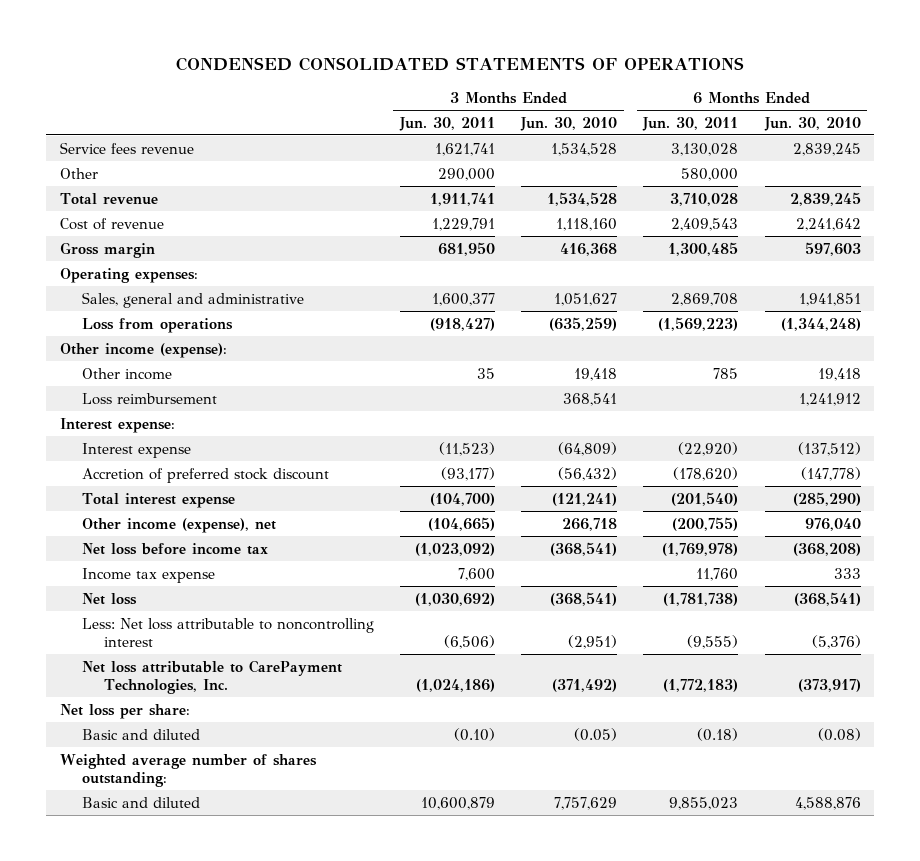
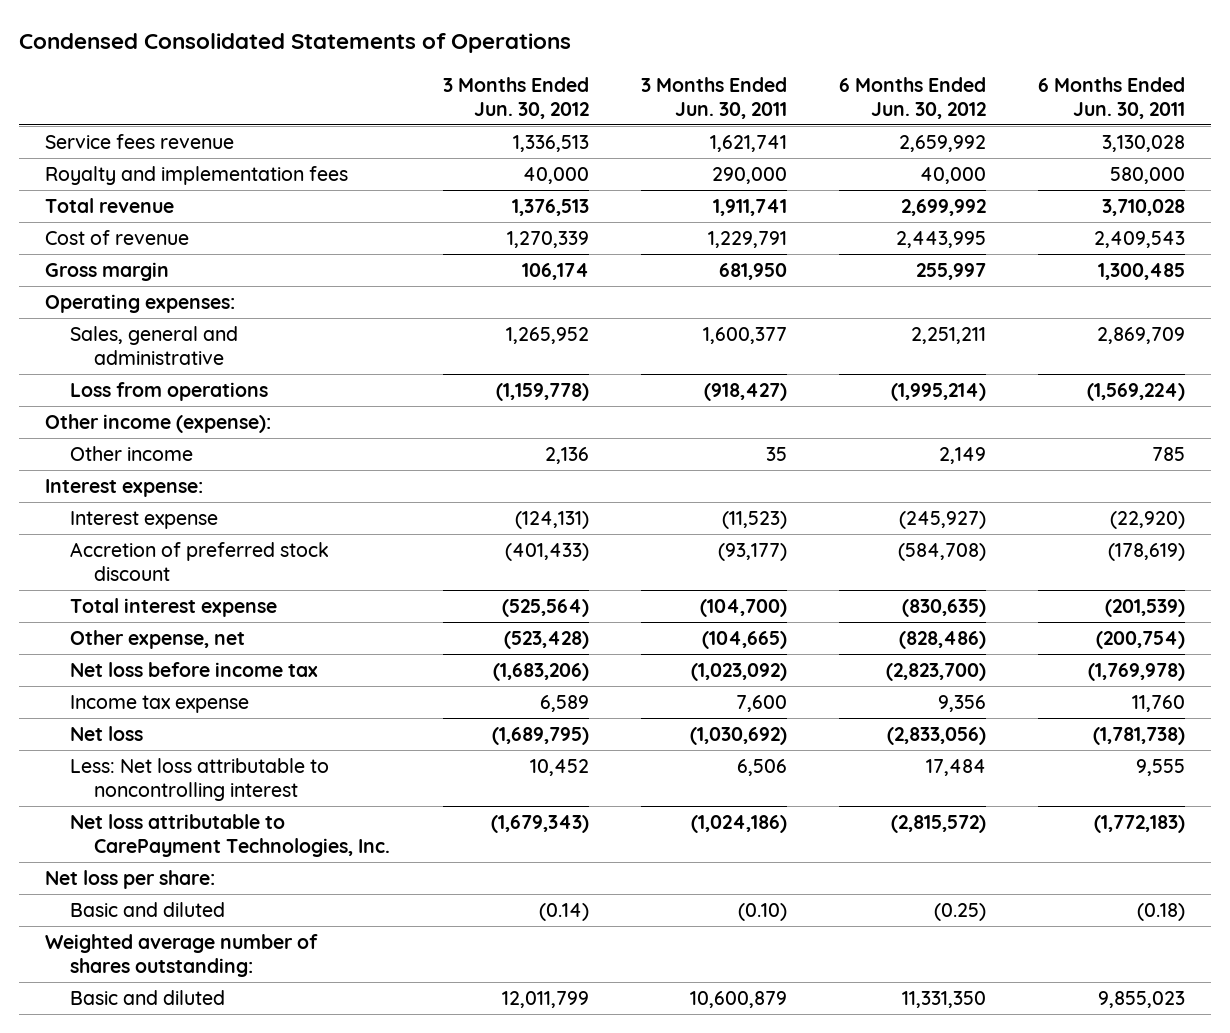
[176,57,745,72] CONDENSED CONSOLIDATED STATEMENTS OF OPERATIONS -> [18,33,571,54] Condensed Consolidated Statements of Operations
[520,116,618,131] Jun. 30, 2010 -> none
[763,116,861,131] Jun. 30, 2010 -> none
none -> [442,76,589,119] 3 Months Ended Jun. 30, 2012
none -> [839,76,987,119] 6 Months Ended Jun. 30, 2012
[59,167,98,179] Other -> [44,166,348,186] Royalty and implementation fees
[671,292,739,306] 2,869,708 -> [1097,327,1186,345] 2,869,709
[658,316,739,331] (1,569,223) -> [1087,383,1186,402] (1,569,224)
[81,392,217,405] Loss reimbursement -> none
[673,466,739,481] (178,620) -> [1108,543,1186,562] (178,619)
[671,491,739,506] (201,540) -> [1105,599,1186,618] (201,539)
[81,517,276,533] Other income (expense), net -> [69,630,245,650] Other expense, net
[672,516,739,531] (200,755) -> [1096,631,1186,650] (200,754)
[444,635,496,650] (6,506) -> [736,759,787,777] 6,506
[687,635,739,650] (9,555) -> [1136,759,1186,777] 9,555

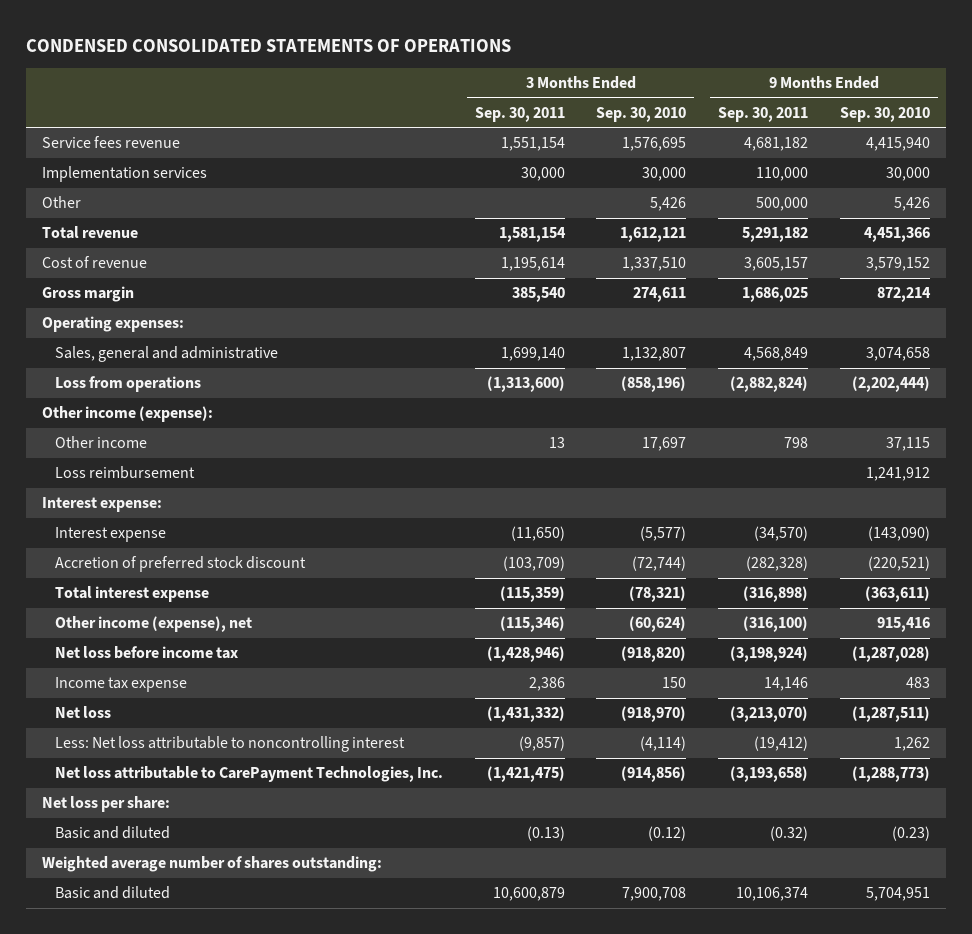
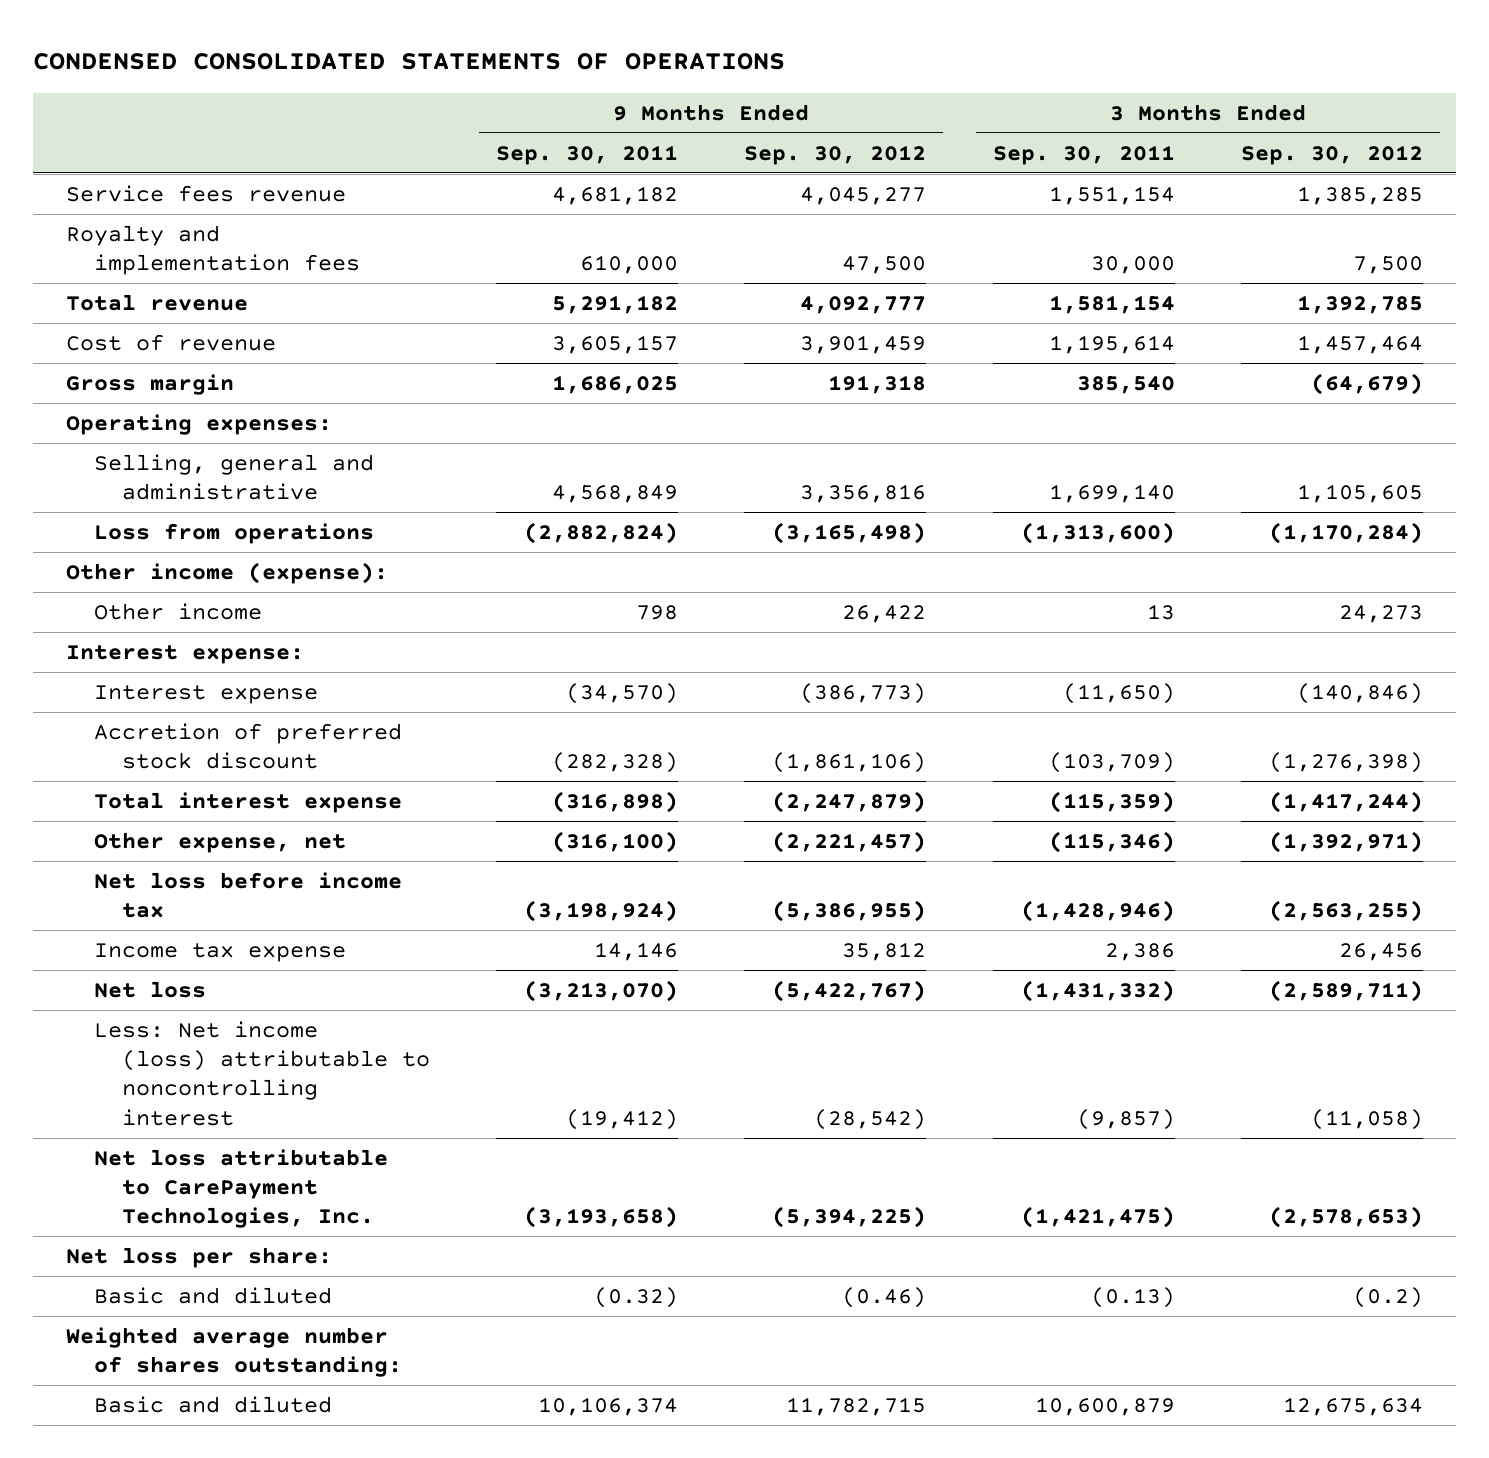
[596,106,687,122] Sep. 30, 2010 -> none
[840,106,931,122] Sep. 30, 2010 -> none
none -> [744,144,927,165] Sep. 30, 2012
none -> [1241,144,1424,165] Sep. 30, 2012
[42,166,208,183] Implementation services -> none
[42,196,82,209] Other -> none
none -> [65,224,360,276] Royalty and implementation fees
[54,346,278,363] Sales, general and administrative -> [93,453,374,501] Selling, general and administrative
[54,466,195,480] Loss reimbursement -> none
[54,616,252,633] Other income (expense), net -> [93,831,346,853] Other expense, net
[54,736,405,753] Less: Net loss attributable to noncontrolling interest -> [93,1020,430,1126] Less: Net income (loss) attributable to noncontrolling interest

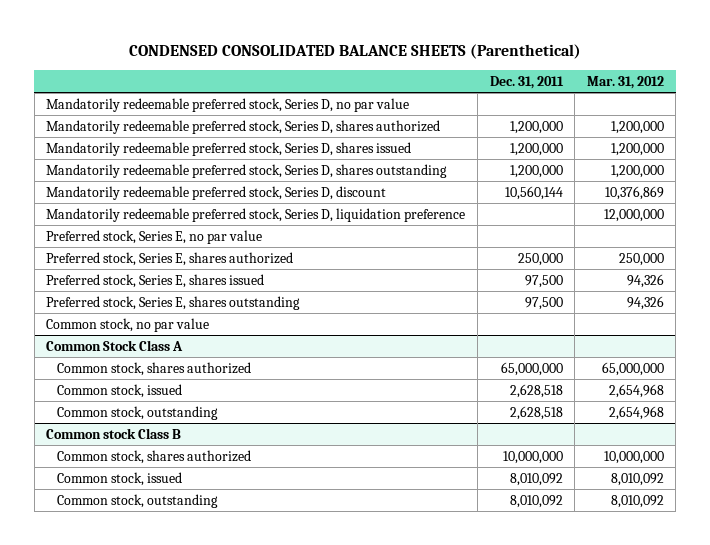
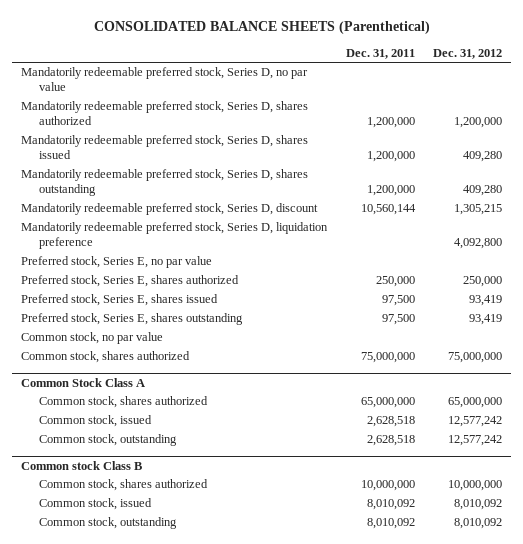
[129,44,582,60] CONDENSED CONSOLIDATED BALANCE SHEETS (Parenthetical) -> [93,21,430,35] CONSOLIDATED BALANCE SHEETS (Parenthetical)
[586,76,664,90] Mar. 31, 2012 -> none
none -> [433,48,503,59] Dec. 31, 2012
none -> [21,351,191,364] Common stock, shares authorized

